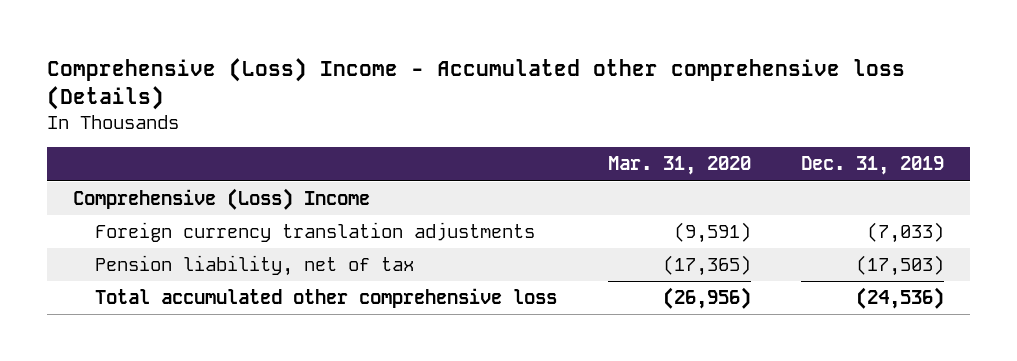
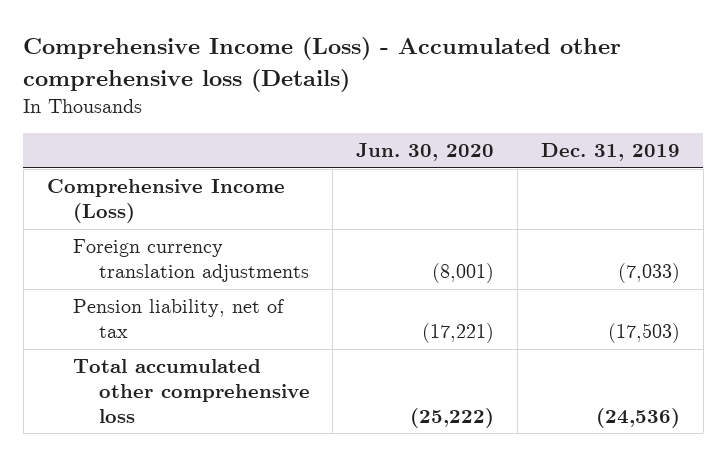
[47,57,906,111] Comprehensive (Loss) Income - Accumulated other comprehensive loss (Details) -> [23,37,622,92] Comprehensive Income (Loss) - Accumulated other comprehensive loss (Details)
[607,156,751,176] Mar. 31, 2020 -> none
none -> [356,143,495,162] Jun. 30, 2020
[72,188,370,211] Comprehensive (Loss) Income -> [46,179,285,224] Comprehensive Income (Loss)

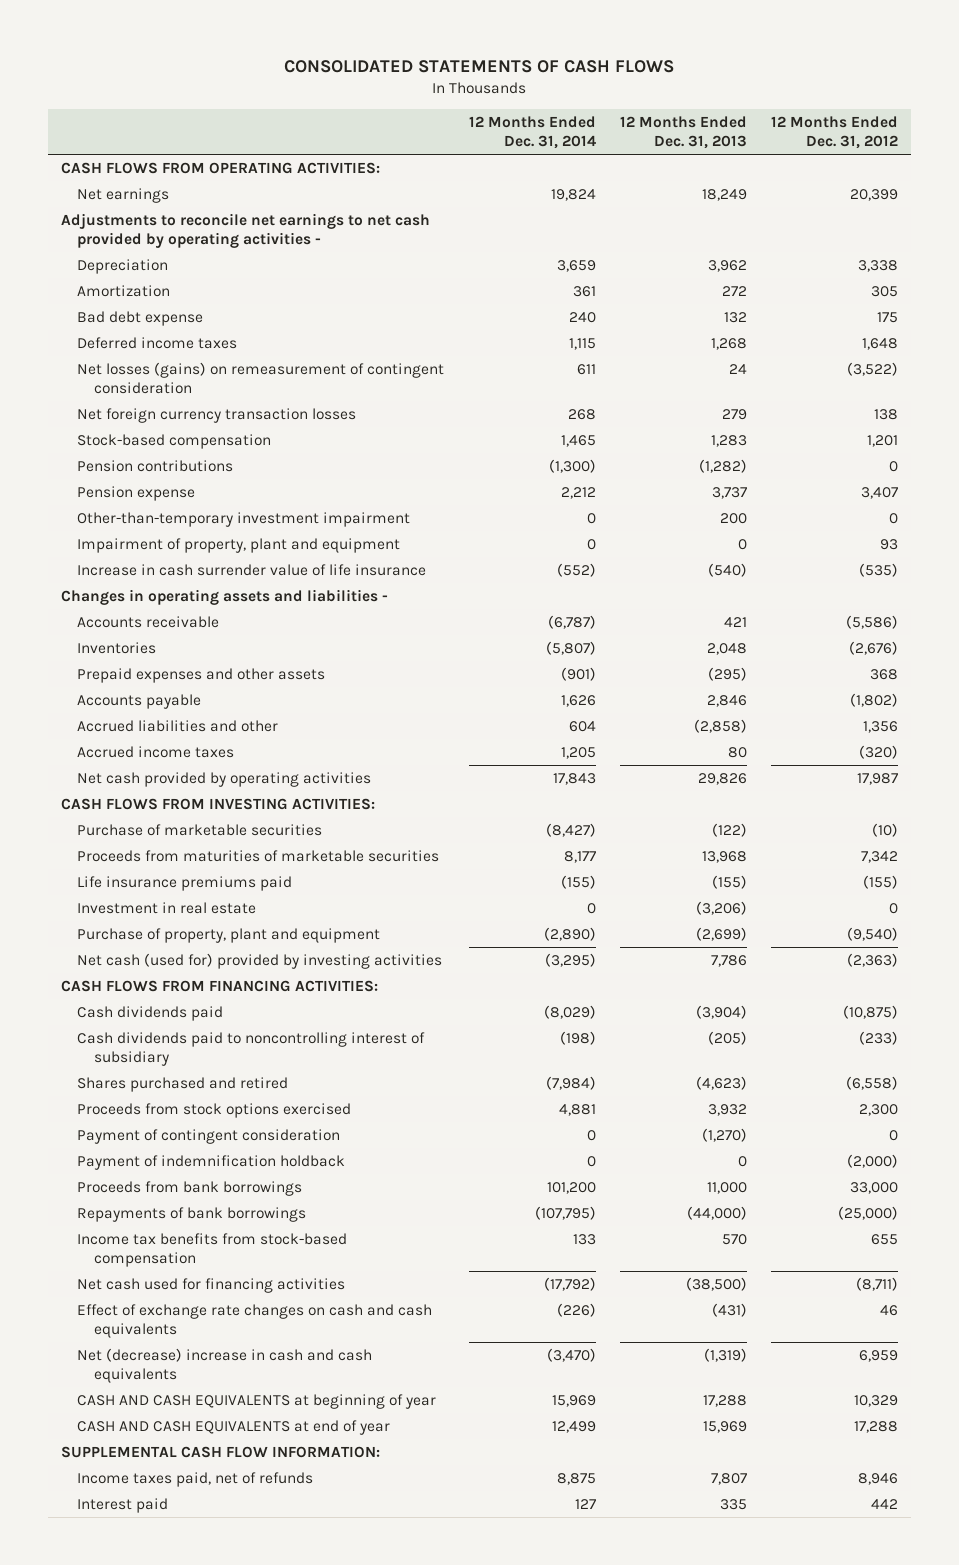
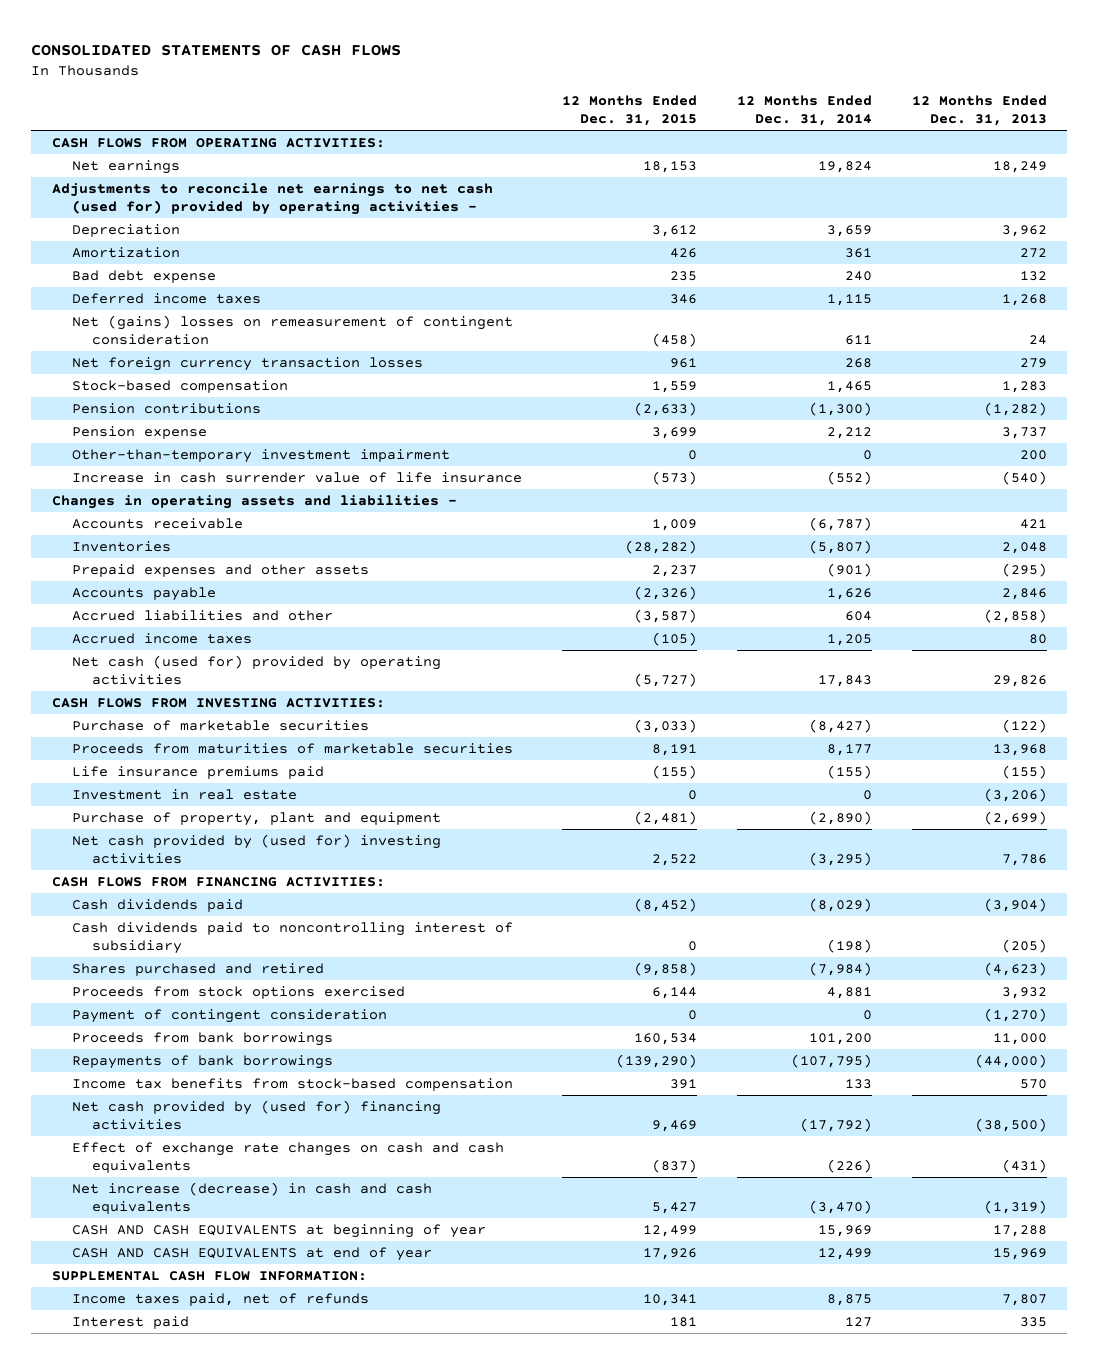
[771,115,899,150] 12 Months Ended Dec. 31, 2012 -> none
none -> [561,95,697,127] 12 Months Ended Dec. 31, 2015
[60,212,430,249] Adjustments to reconcile net earnings to net cash provided by operating activities - -> [51,182,493,215] Adjustments to reconcile net earnings to net cash (used for) provided by operating activities -
[77,361,445,395] Net losses (gains) on remeasurement of contingent consideration -> [71,314,513,345] Net (gains) losses on remeasurement of contingent consideration
[77,537,401,553] Impairment of property, plant and equipment -> none
[77,771,372,787] Net cash provided by operating activities -> [71,654,441,685] Net cash (used for) provided by operating activities
[77,952,443,969] Net cash (used for) provided by investing activities -> [71,833,441,864] Net cash provided by (used for) investing activities
[77,1154,346,1170] Payment of indemnification holdback -> none
[77,1277,346,1293] Net cash used for financing activities -> [71,1099,441,1130] Net cash provided by (used for) financing activities
[77,1347,373,1384] Net (decrease) increase in cash and cash equivalents -> [71,1181,432,1214] Net increase (decrease) in cash and cash equivalents

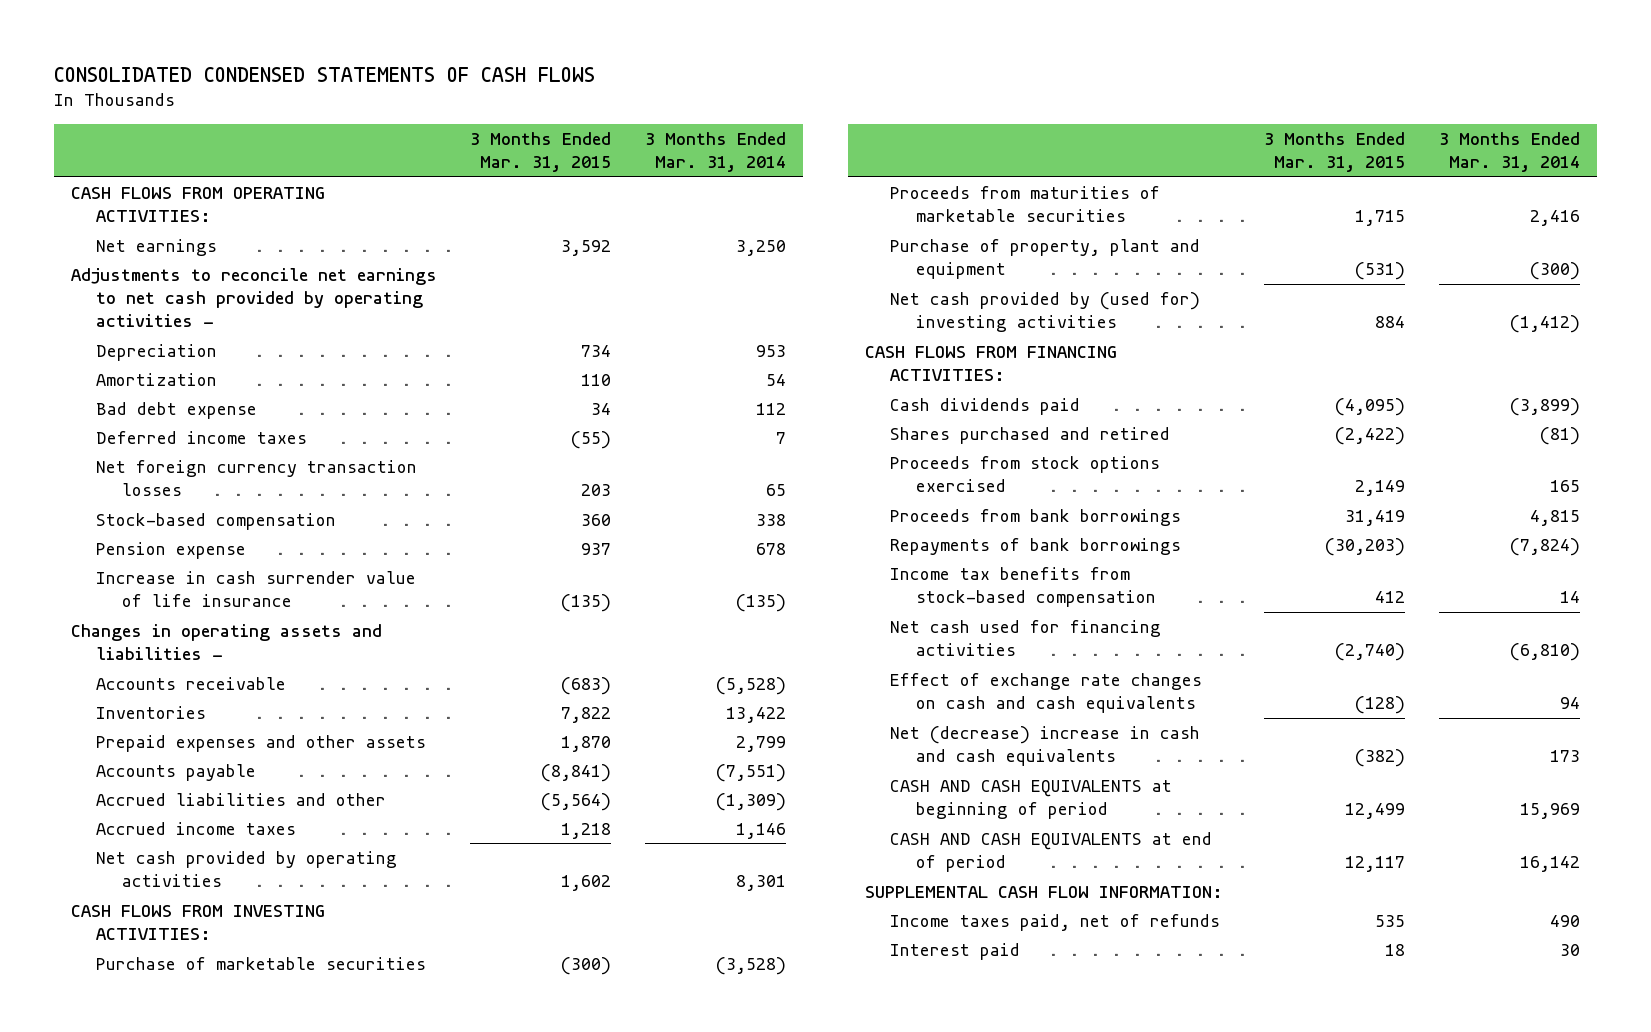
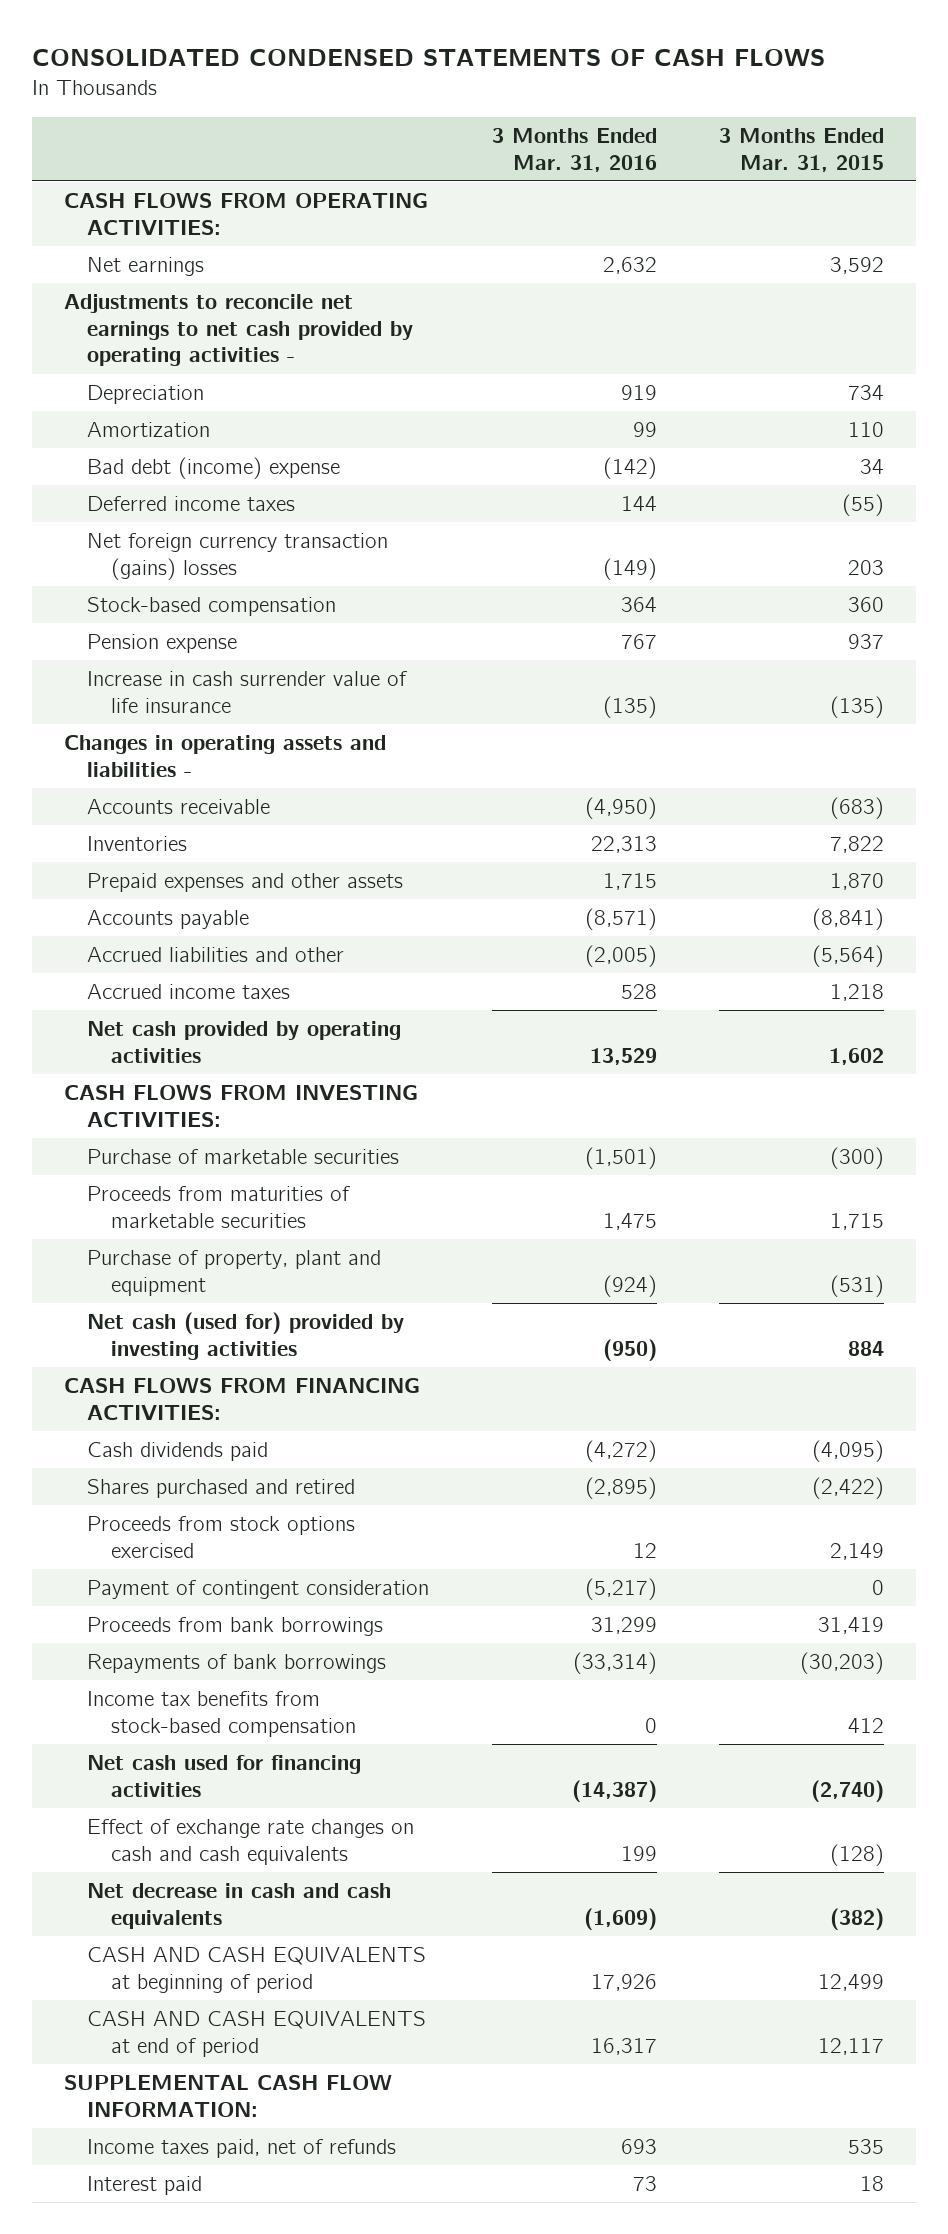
[645,132,787,173] 3 Months Ended Mar. 31, 2014 -> none
none -> [491,128,657,172] 3 Months Ended Mar. 31, 2016
[96,401,258,419] Bad debt expense -> [87,457,341,480] Bad debt (income) expense
[96,459,418,497] Net foreign currency transaction losses -> [87,533,389,580] Net foreign currency transaction (gains) losses
[890,291,1201,333] Net cash provided by (used for) investing activities -> [87,1312,405,1360] Net cash (used for) provided by investing activities
none -> [87,1580,430,1600] Payment of contingent consideration
[890,725,1201,767] Net (decrease) increase in cash and cash equivalents -> [87,1883,392,1929] Net decrease in cash and cash equivalents

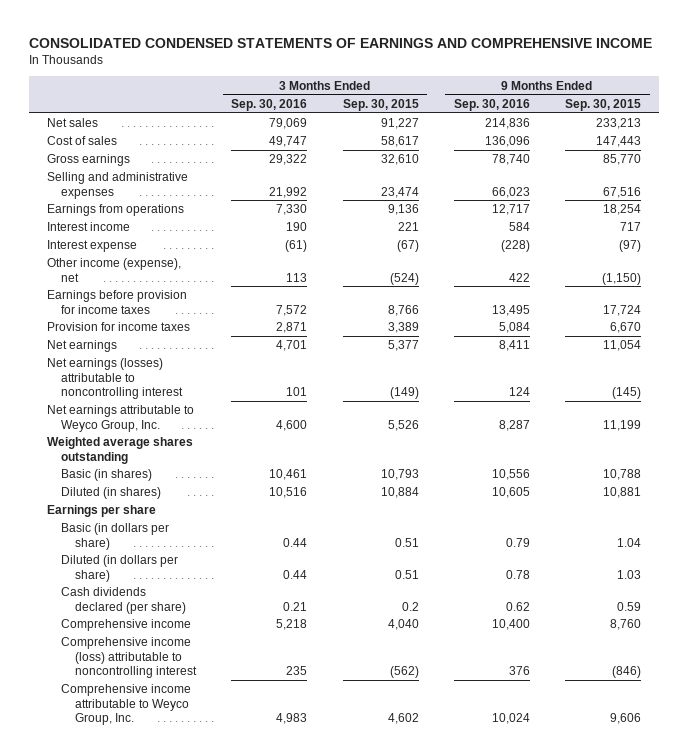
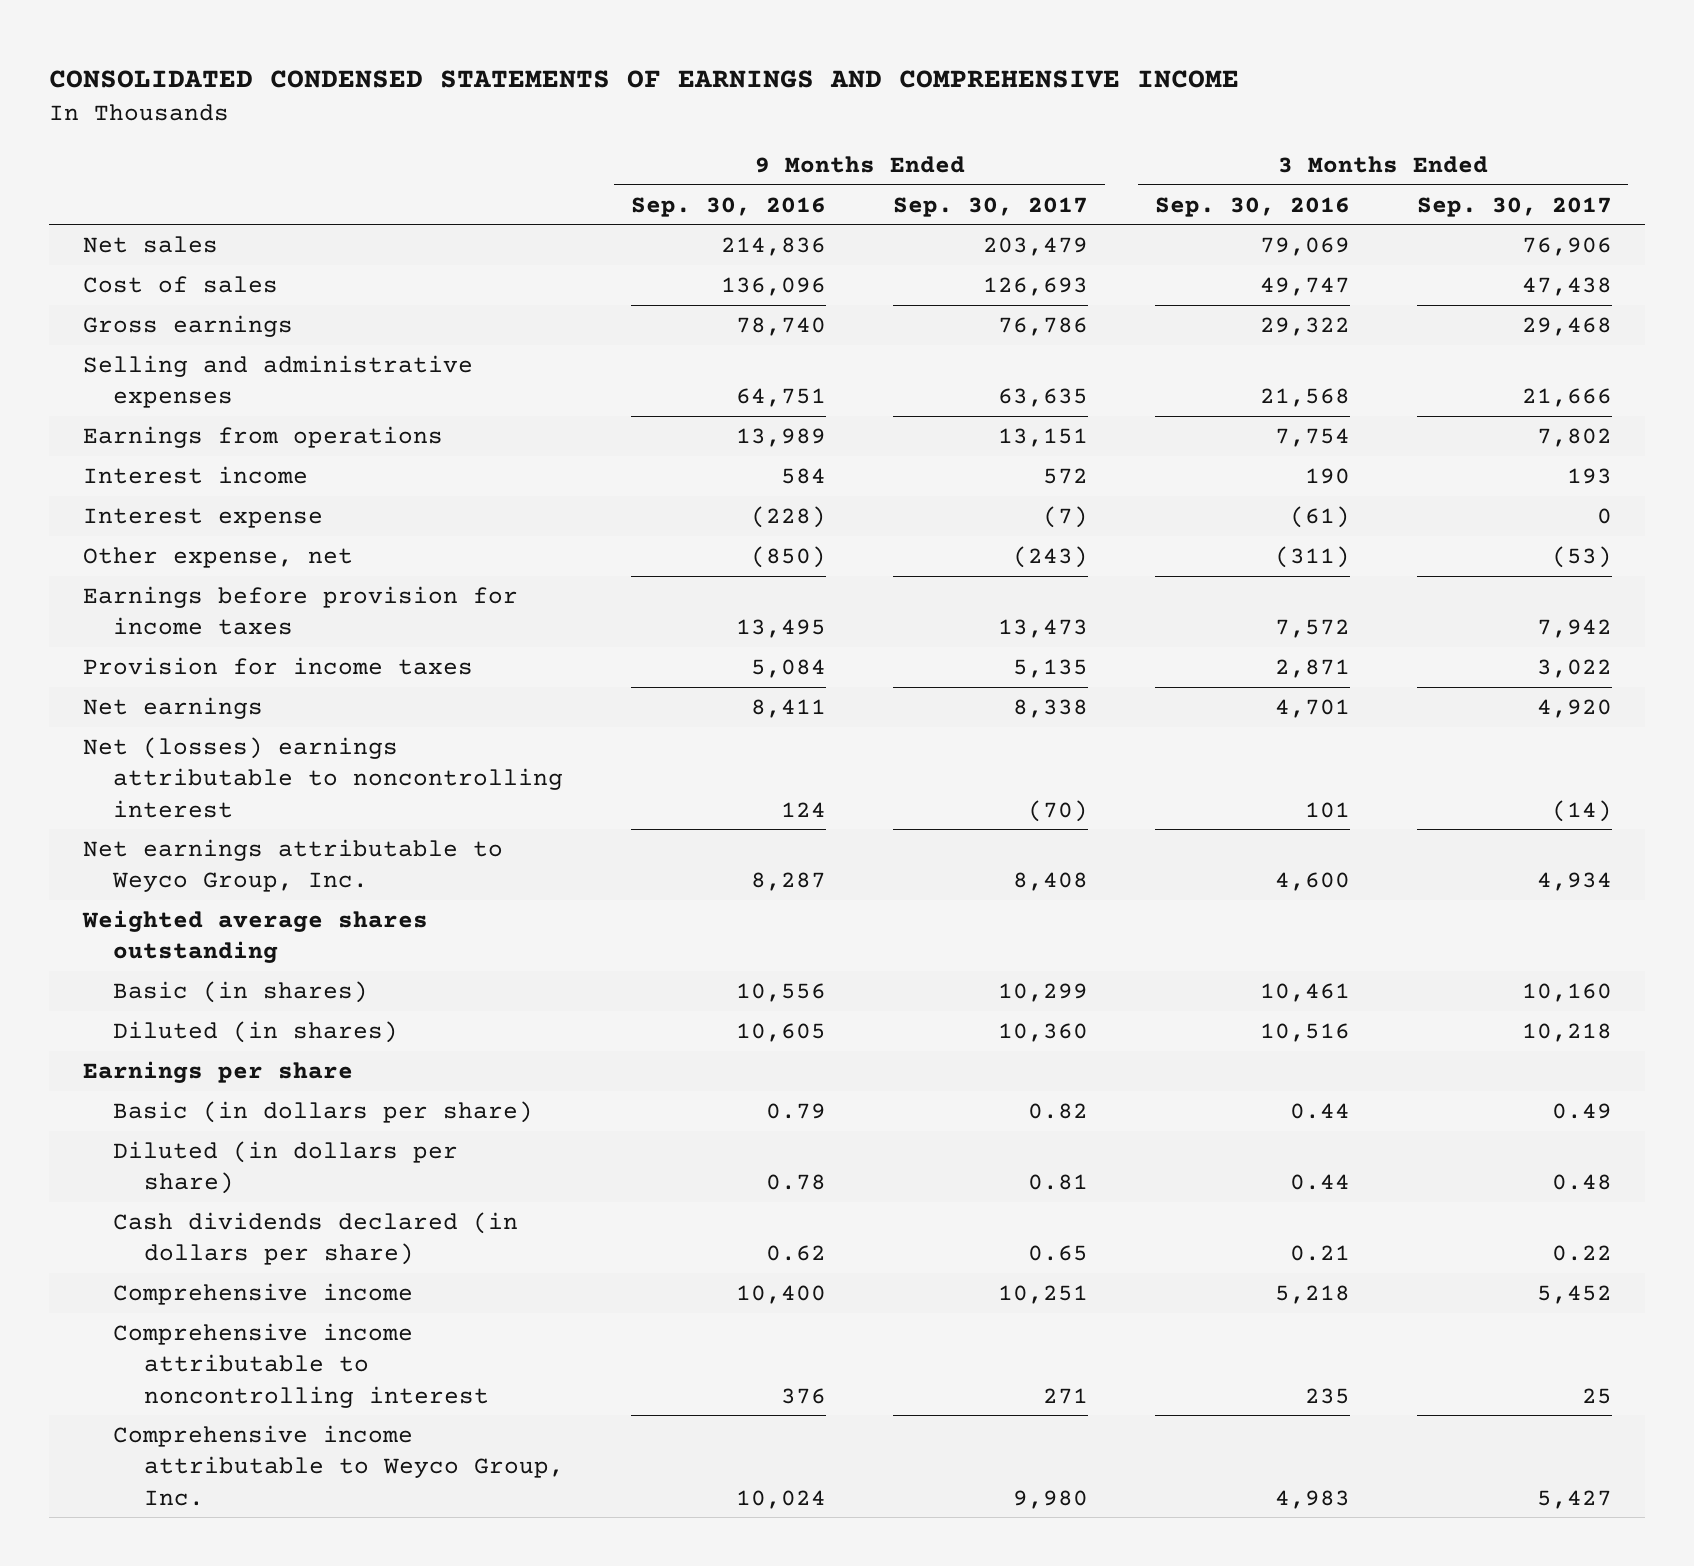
[342,98,419,111] Sep. 30, 2015 -> none
[564,98,641,111] Sep. 30, 2015 -> none
none -> [892,196,1088,217] Sep. 30, 2017
none -> [1416,196,1612,217] Sep. 30, 2017
[269,186,308,198] 21,992 -> [1259,388,1350,408] 21,568
[491,186,530,198] 66,023 -> [736,388,827,408] 64,751
[276,204,308,216] 7,330 -> [1274,427,1350,447] 7,754
[491,204,530,216] 12,717 -> [736,427,827,447] 13,989
[46,258,181,282] Other income (expense), net -> [82,546,353,568] Other expense, net
[286,272,308,282] 113 -> [1274,545,1350,568] (311)
[508,272,530,282] 422 -> [751,545,827,568] (850)
[46,358,183,400] Net earnings (losses) attributable to noncontrolling interest -> [82,736,564,818] Net (losses) earnings attributable to noncontrolling interest
[60,587,187,614] Cash dividends declared (per share) -> [113,1211,519,1266] Cash dividends declared (in dollars per share)
[60,637,198,679] Comprehensive income (loss) attributable to noncontrolling interest -> [113,1322,490,1408] Comprehensive income attributable to noncontrolling interest

